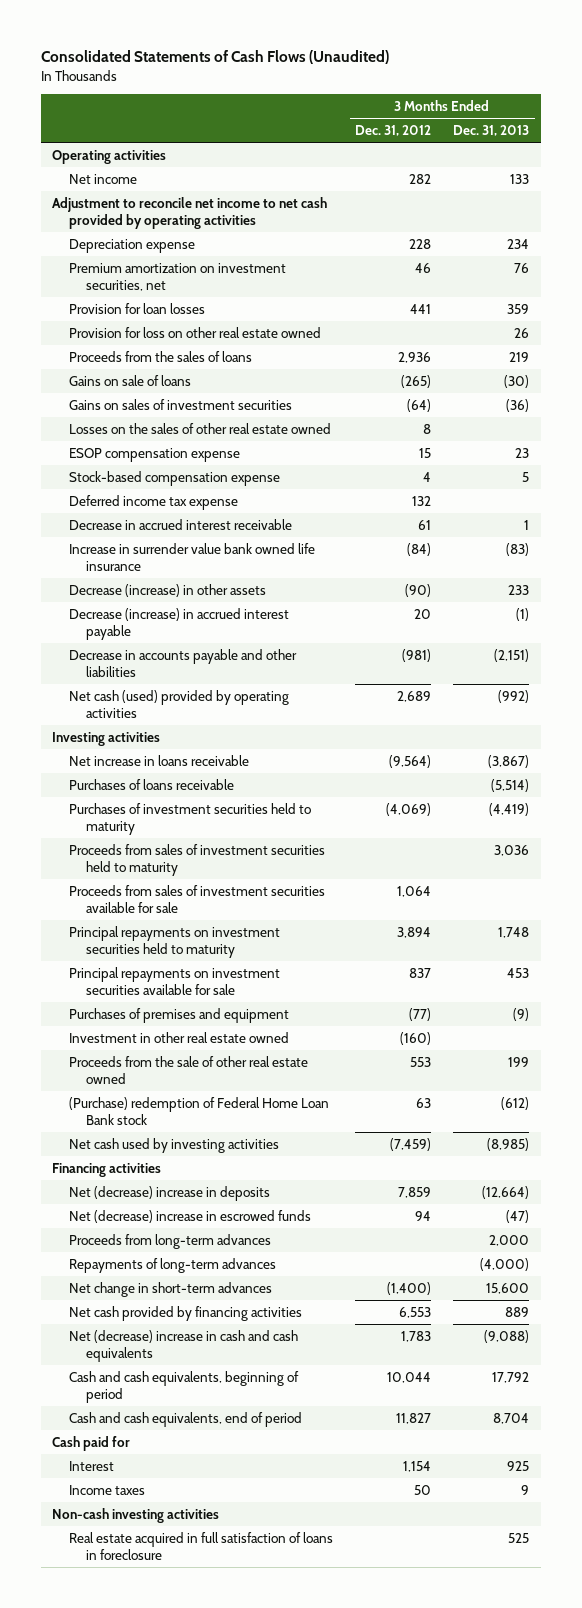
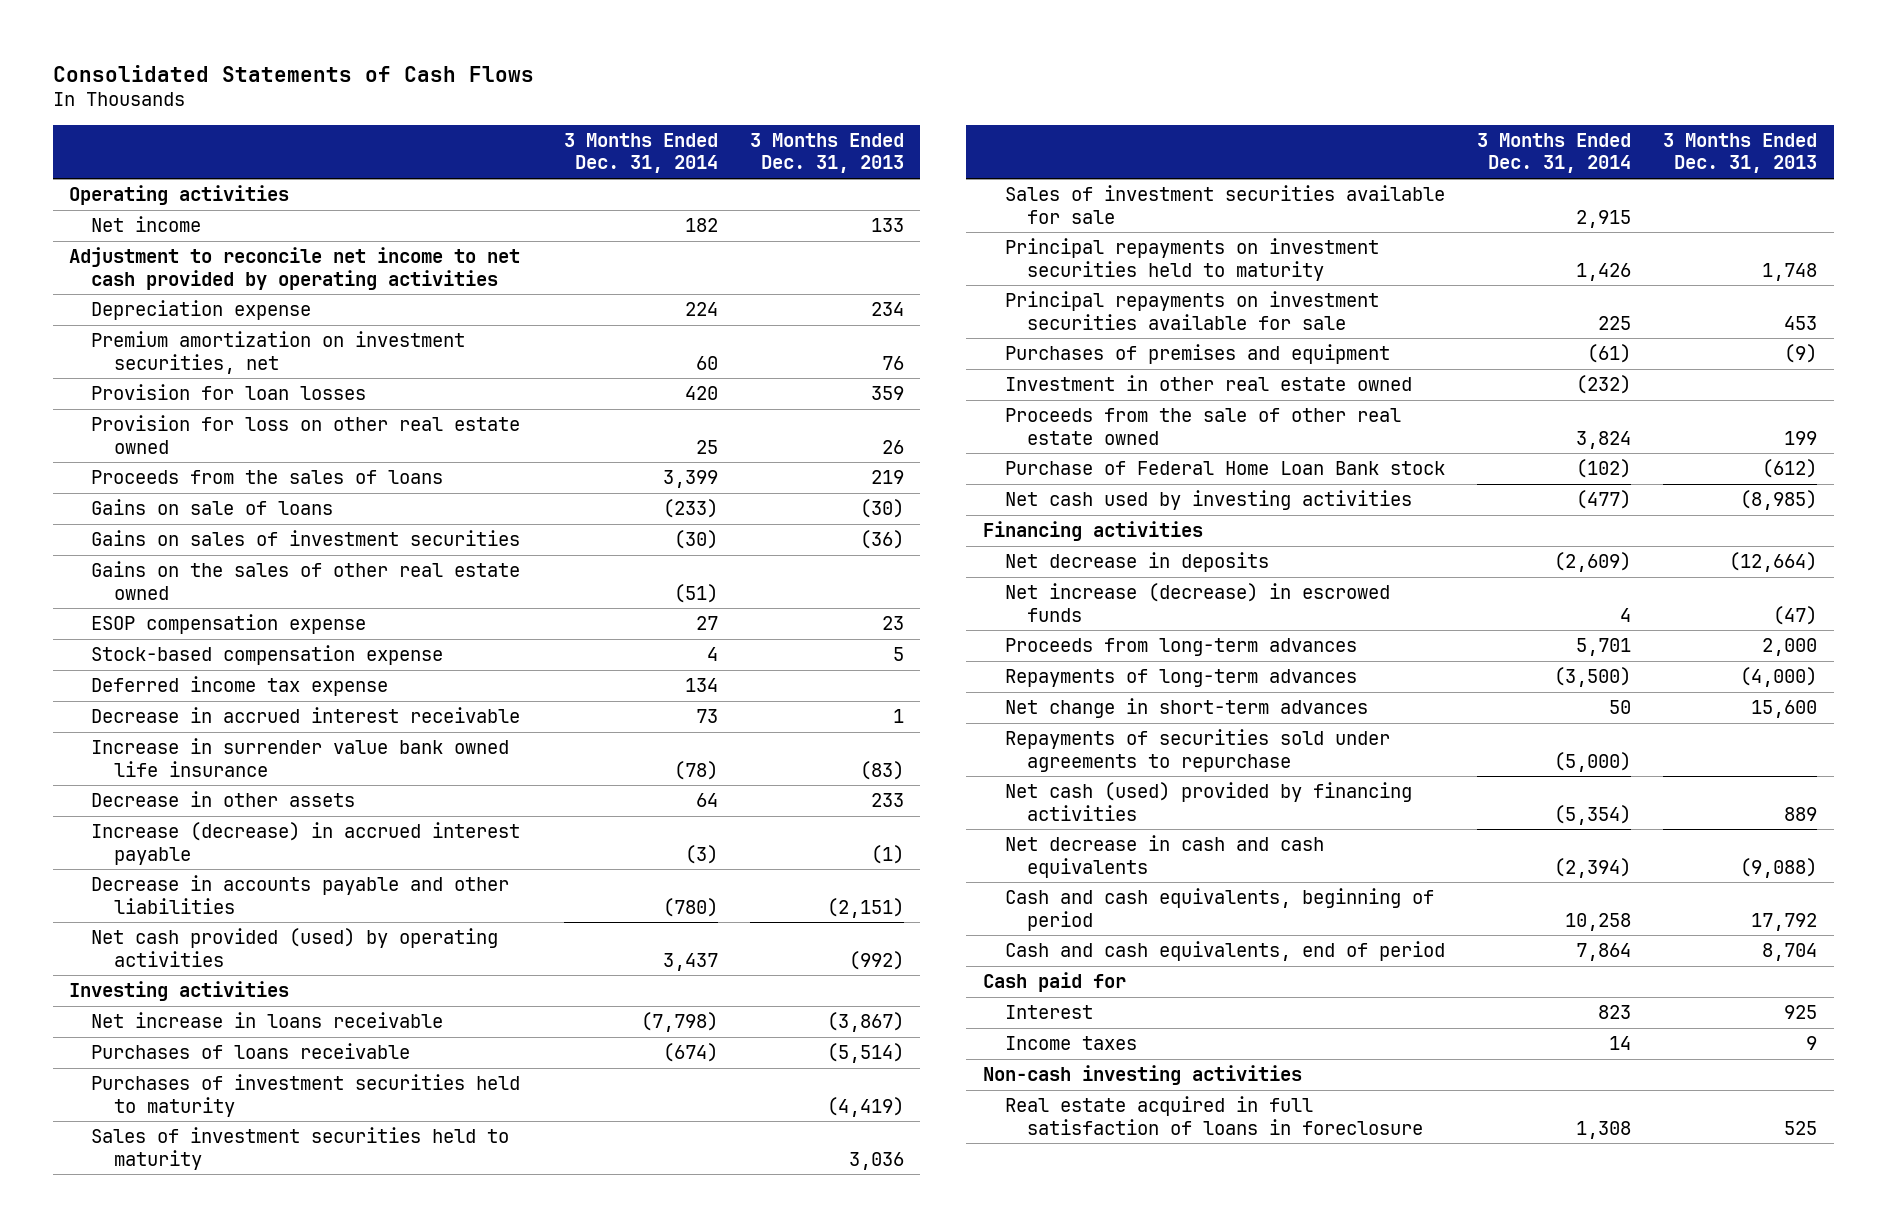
[41,50,390,65] Consolidated Statements of Cash Flows (Unaudited) -> [53,64,535,82] Consolidated Statements of Cash Flows
[355,124,432,136] Dec. 31, 2012 -> none
none -> [563,132,718,174] 3 Months Ended Dec. 31, 2014
[69,422,332,434] Losses on the sales of other real estate owned -> [91,561,521,600] Gains on the sales of other real estate owned
[69,583,267,597] Decrease (increase) in other assets -> [91,791,356,808] Decrease in other assets
[69,607,290,640] Decrease (increase) in accrued interest payable -> [91,822,521,865] Increase (decrease) in accrued interest payable
[69,689,290,718] Net cash (used) provided by operating activities -> [91,928,499,967] Net cash provided (used) by operating activities
[69,843,326,876] Proceeds from sales of investment securities held to maturity -> [91,1127,510,1170] Sales of investment securities held to maturity
[69,884,326,913] Proceeds from sales of investment securities available for sale -> [1004,185,1445,224] Sales of investment securities available for sale
[69,1096,330,1125] (Purchase) redemption of Federal Home Loan Bank stock -> [1004,461,1445,476] Purchase of Federal Home Loan Bank stock
[69,1185,271,1201] Net (decrease) increase in deposits -> [1004,552,1269,573] Net decrease in deposits
[69,1209,312,1223] Net (decrease) increase in escrowed funds -> [1004,583,1390,622] Net increase (decrease) in escrowed funds
none -> [1004,729,1390,772] Repayments of securities sold under agreements to repurchase
[69,1305,303,1321] Net cash provided by financing activities -> [1004,782,1412,821] Net cash (used) provided by financing activities
[69,1329,299,1362] Net (decrease) increase in cash and cash equivalents -> [1004,835,1324,878] Net decrease in cash and cash equivalents

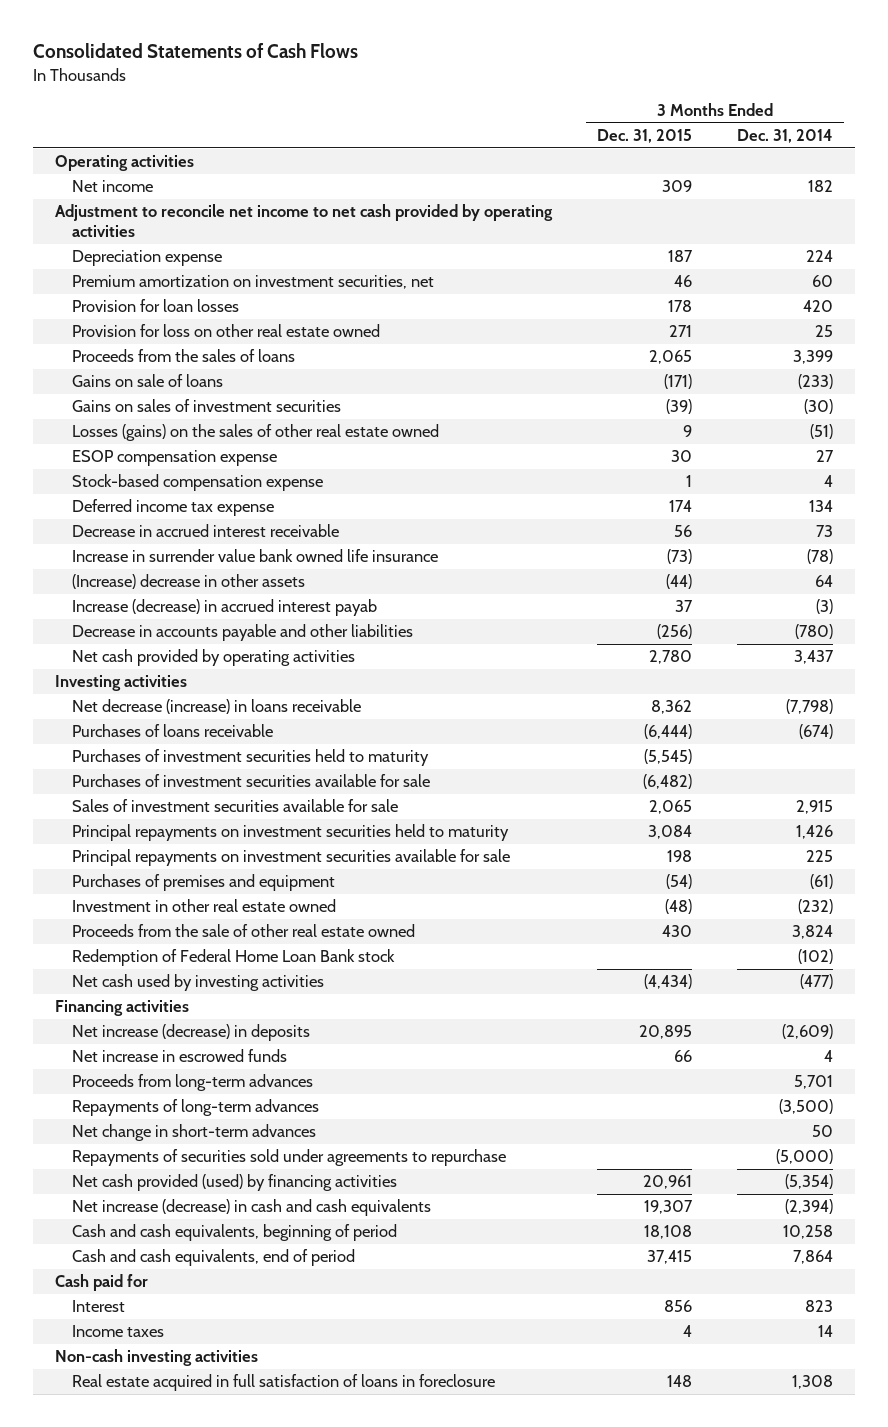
[750,132,905,174] 3 Months Ended Dec. 31, 2013 -> none
none -> [596,128,692,143] Dec. 31, 2015
[91,561,521,600] Gains on the sales of other real estate owned -> [72,424,440,442] Losses (gains) on the sales of other real estate owned
[91,791,356,808] Decrease in other assets -> [72,574,306,590] (Increase) decrease in other assets
[91,822,521,865] Increase (decrease) in accrued interest payable -> [72,599,378,617] Increase (decrease) in accrued interest payab
[91,928,499,967] Net cash provided (used) by operating activities -> [72,649,356,667] Net cash provided by operating activities
[91,1012,444,1029] Net increase in loans receivable -> [72,699,362,715] Net decrease (increase) in loans receivable
[91,1127,510,1170] Sales of investment securities held to maturity -> none
none -> [72,774,431,788] Purchases of investment securities available for sale
[1004,461,1445,476] Purchase of Federal Home Loan Bank stock -> [72,949,396,967] Redemption of Federal Home Loan Bank stock
[1004,552,1269,573] Net decrease in deposits -> [72,1024,311,1042] Net increase (decrease) in deposits
[1004,583,1390,622] Net increase (decrease) in escrowed funds -> [72,1049,288,1063] Net increase in escrowed funds
[1004,782,1412,821] Net cash (used) provided by financing activities -> [72,1174,398,1192] Net cash provided (used) by financing activities
[1004,835,1324,878] Net decrease in cash and cash equivalents -> [72,1199,432,1217] Net increase (decrease) in cash and cash equivalents

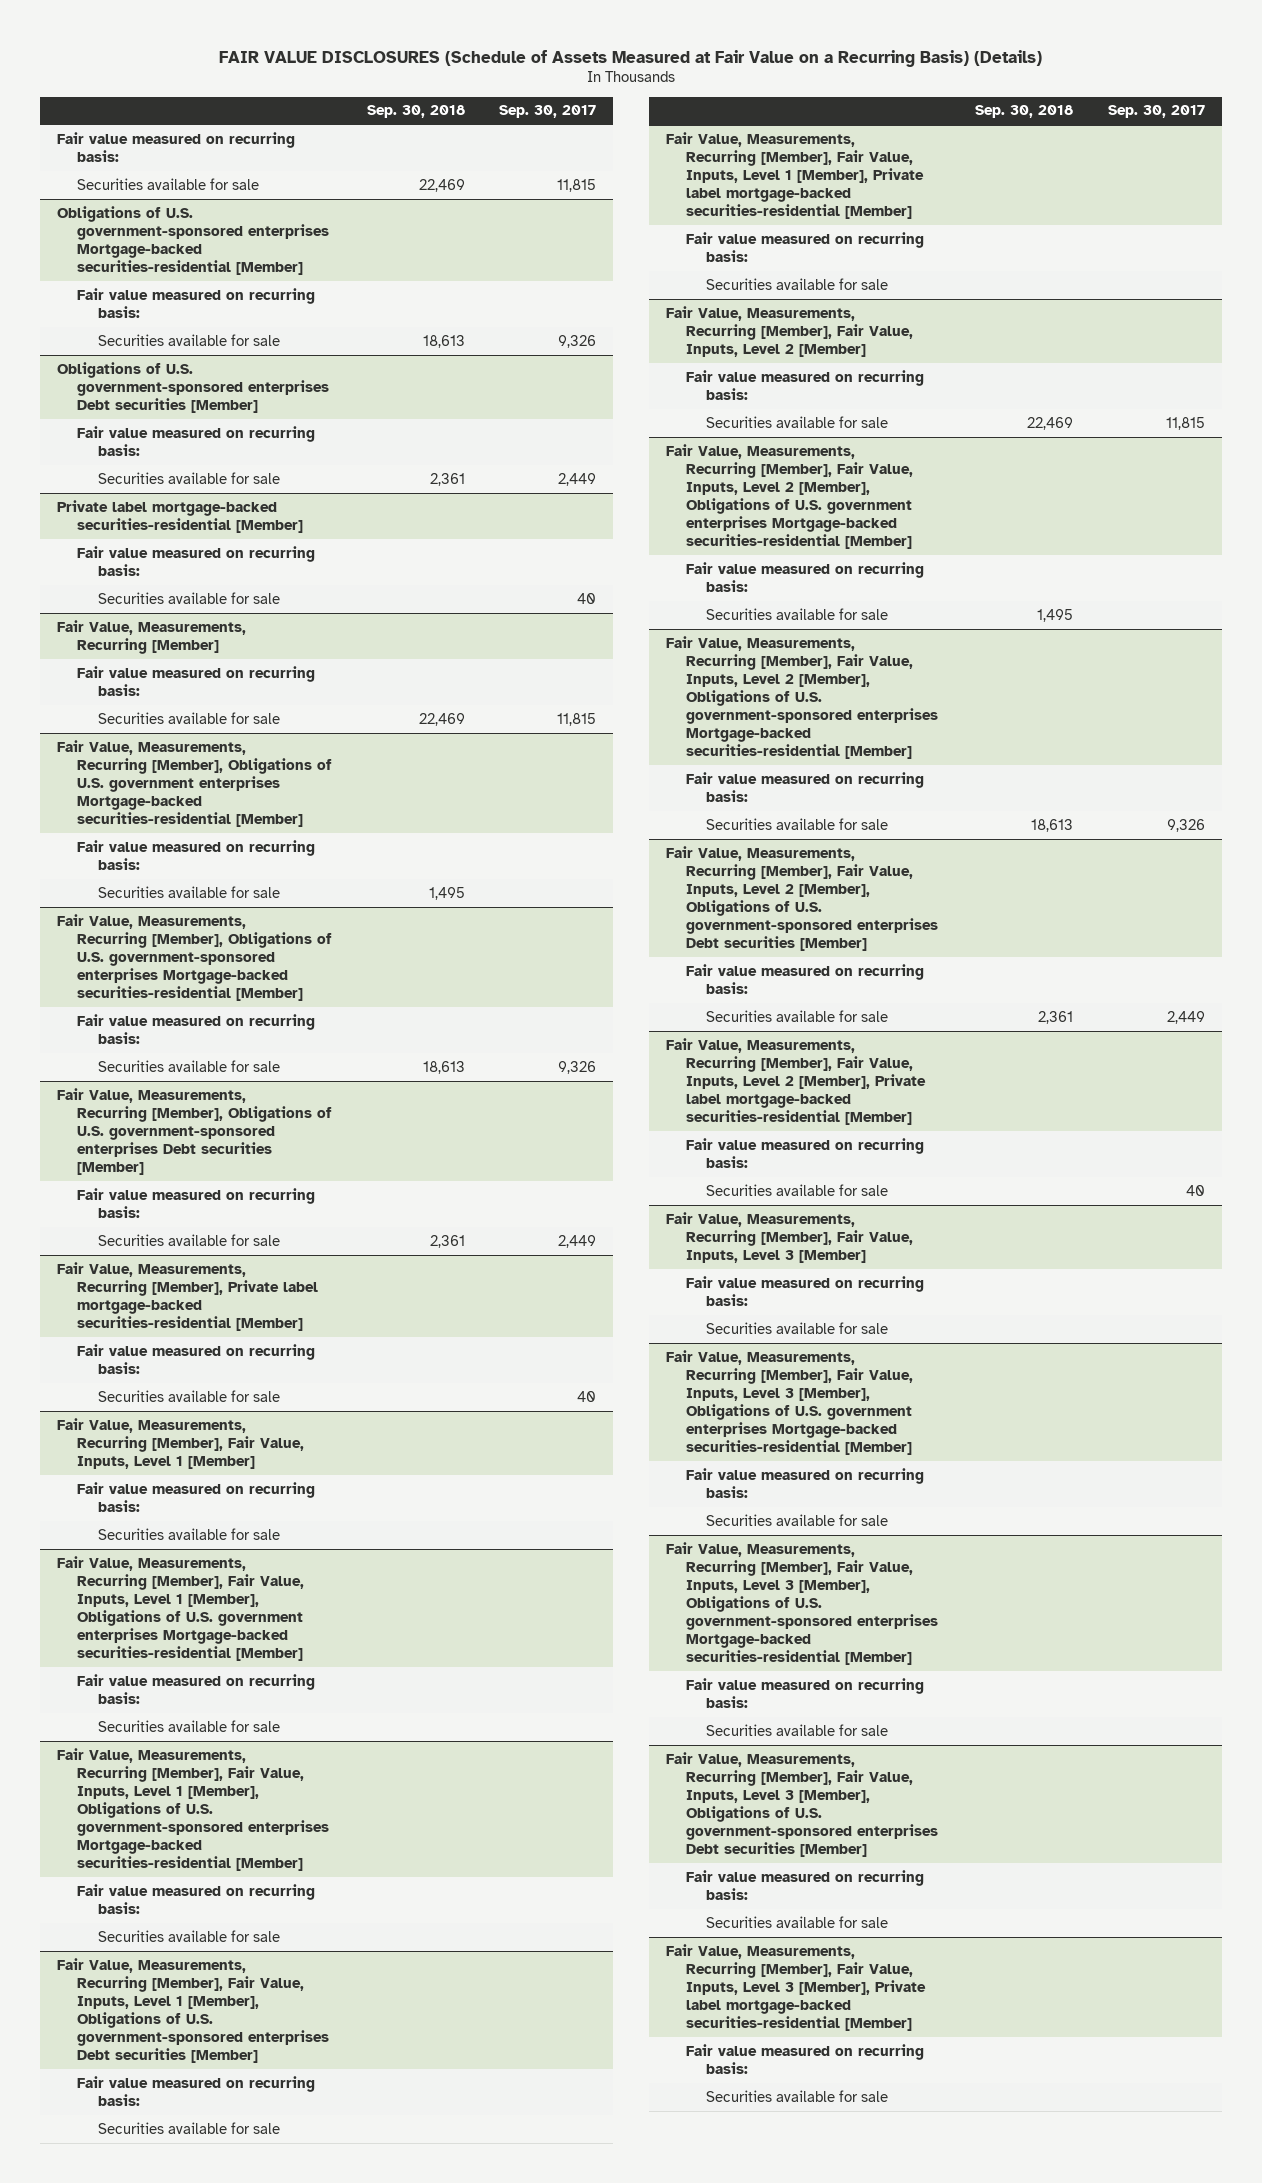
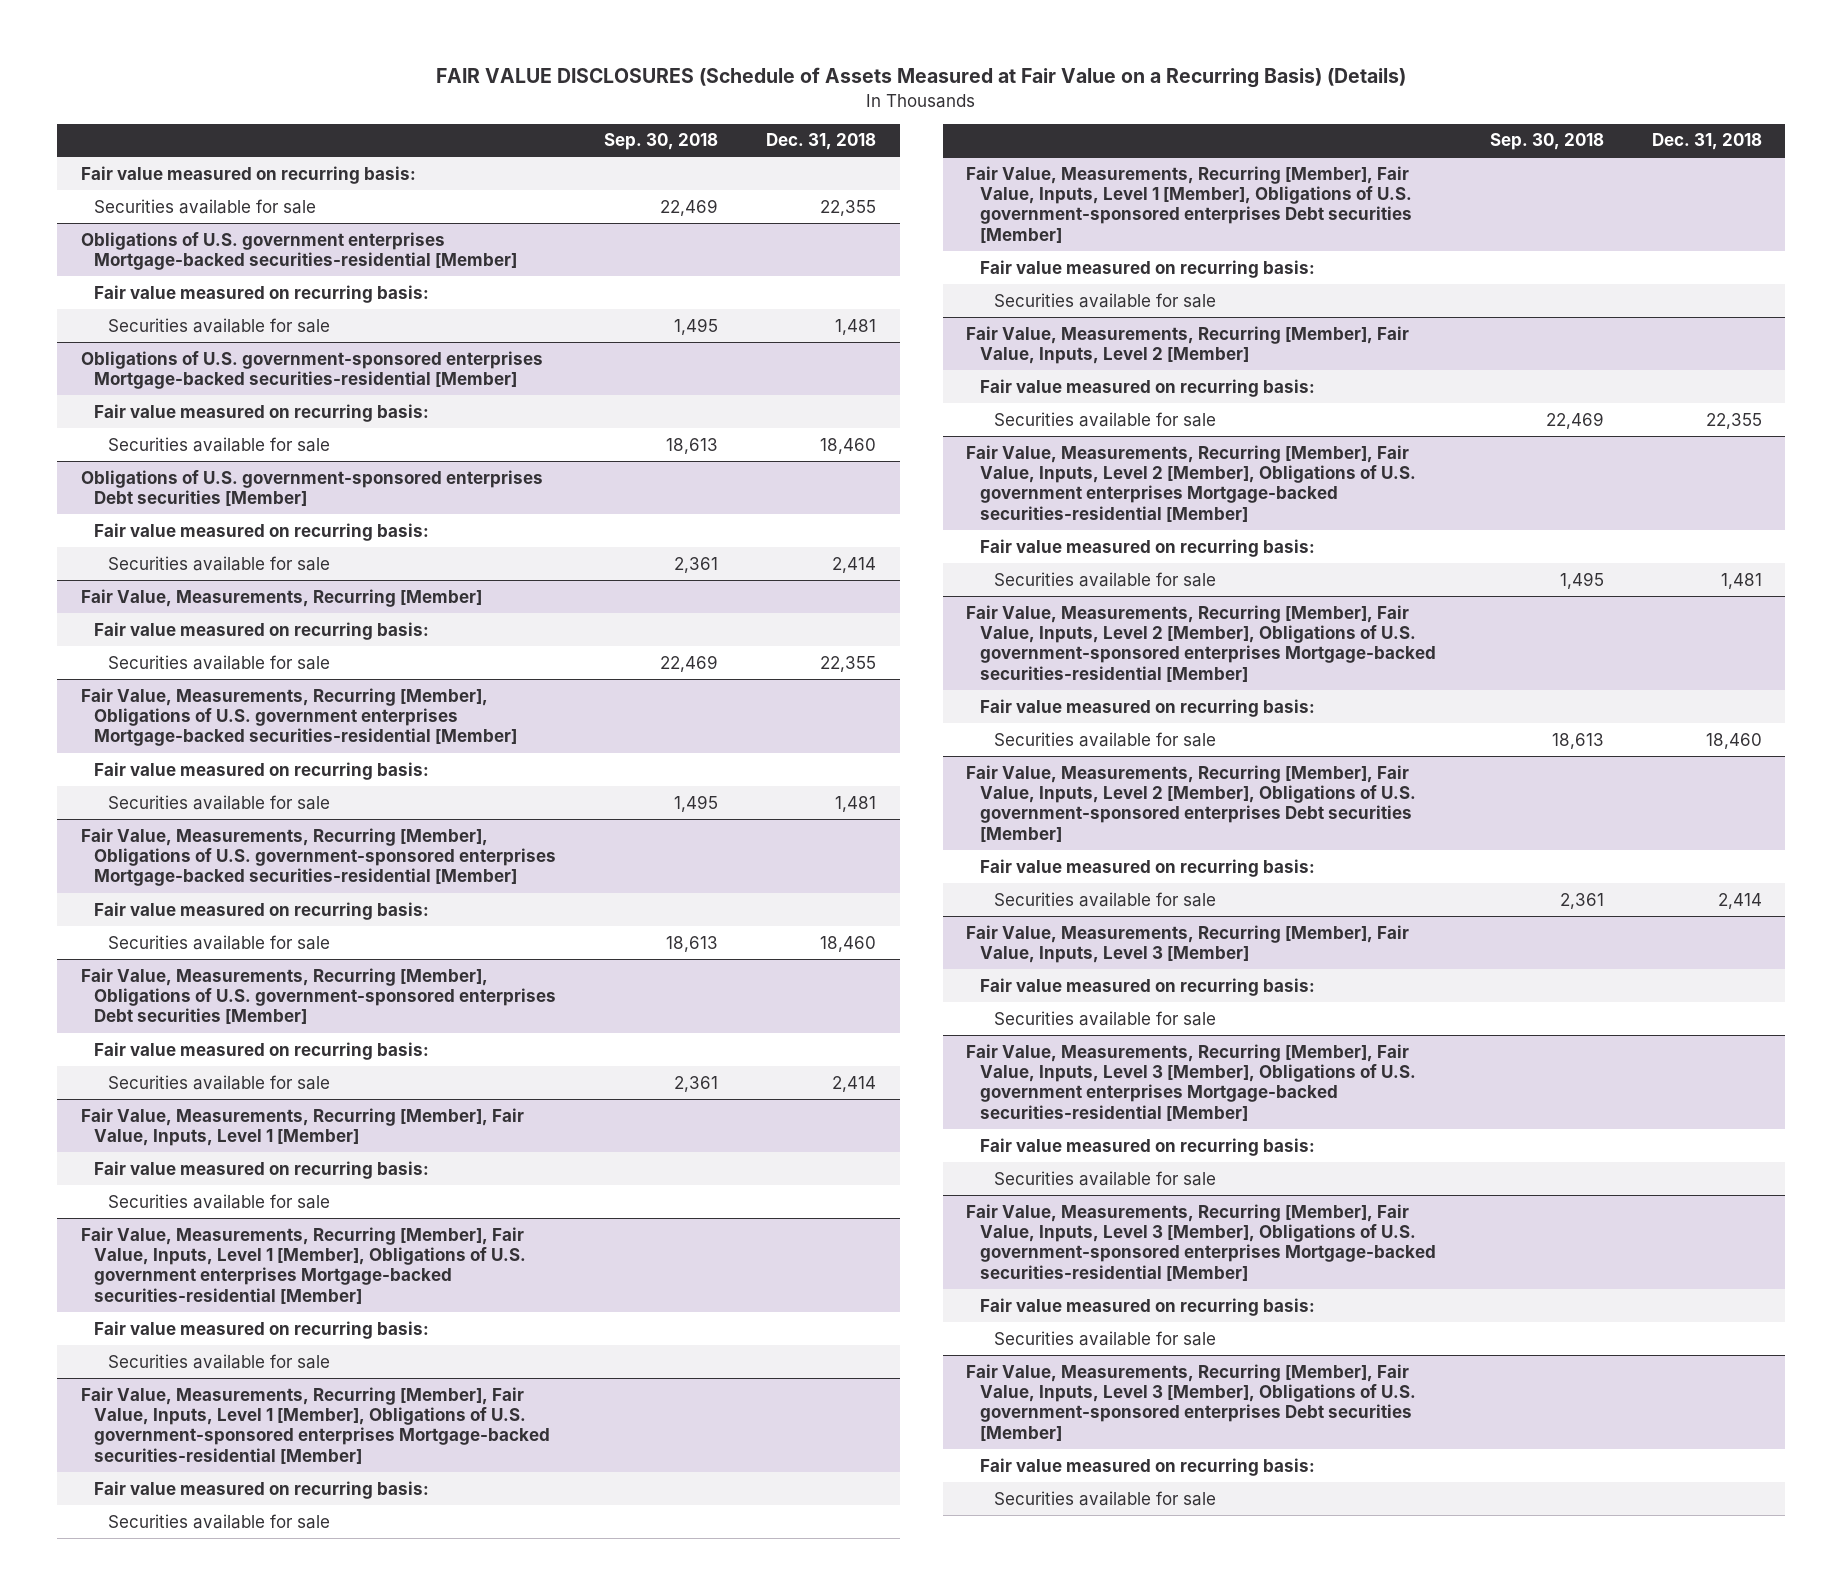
[498,105,596,119] Sep. 30, 2017 -> none
none -> [765,133,876,151] Dec. 31, 2018
none -> [80,231,518,271] Obligations of U.S. government enterprises Mortgage-backed securities-residential [Member]
none -> [94,284,430,303] Fair value measured on recurring basis:
none -> [107,317,330,333] Securities available for sale
[57,499,304,533] Private label mortgage-backed securities-residential [Member] -> none
[77,545,316,576] Fair value measured on recurring basis: -> none
[97,591,280,604] Securities available for sale -> none
[57,1261,319,1331] Fair Value, Measurements, Recurring [Member], Private label mortgage-backed securities-residential [Member] -> none
[77,1343,316,1374] Fair value measured on recurring basis: -> none
[97,1389,280,1402] Securities available for sale -> none
[666,131,925,219] Fair Value, Measurements, Recurring [Member], Fair Value, Inputs, Level 1 [Member], Private label mortgage-backed securities-residential [Member] -> none
[686,231,925,262] Fair value measured on recurring basis: -> none
[706,277,889,290] Securities available for sale -> none
[666,1037,927,1125] Fair Value, Measurements, Recurring [Member], Fair Value, Inputs, Level 2 [Member], Private label mortgage-backed securities-residential [Member] -> none
[686,1137,925,1168] Fair value measured on recurring basis: -> none
[706,1183,889,1196] Securities available for sale -> none
[666,1943,927,2031] Fair Value, Measurements, Recurring [Member], Fair Value, Inputs, Level 3 [Member], Private label mortgage-backed securities-residential [Member] -> none
[686,2043,925,2074] Fair value measured on recurring basis: -> none
[706,2089,889,2102] Securities available for sale -> none

